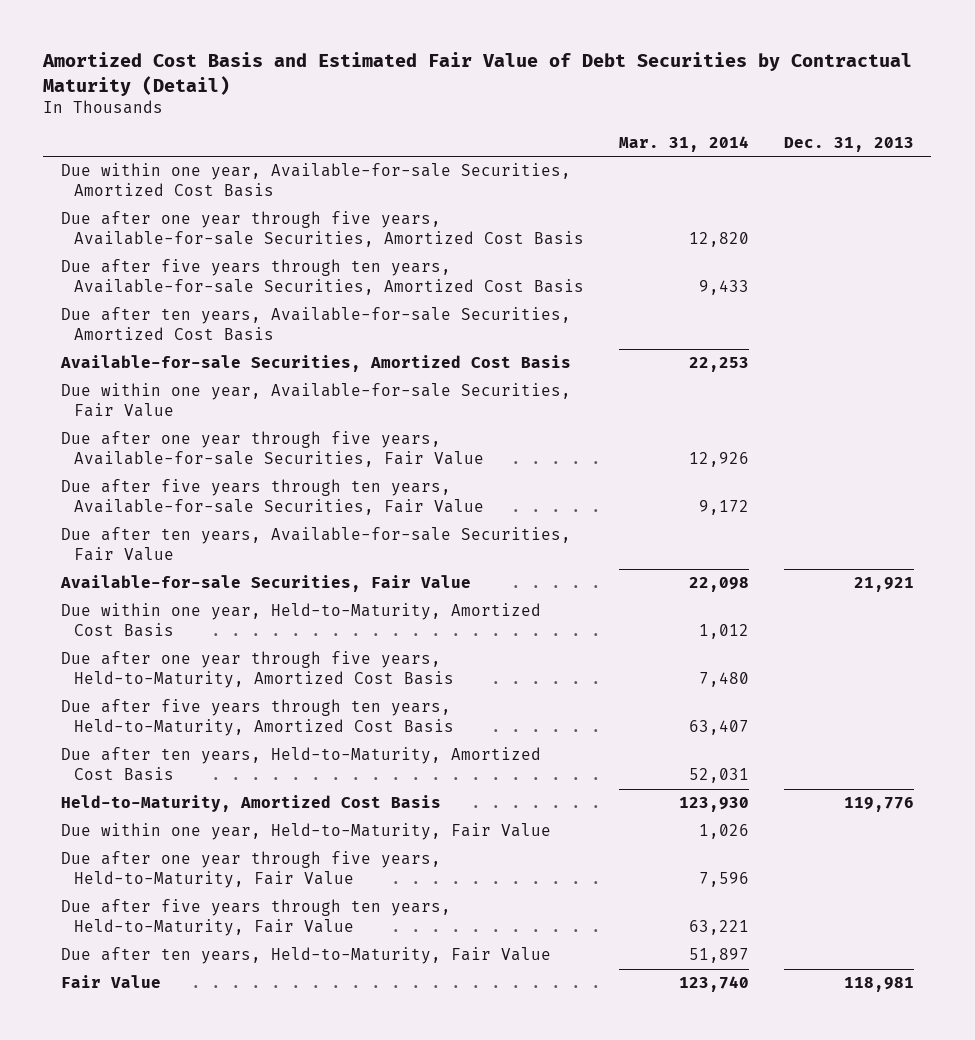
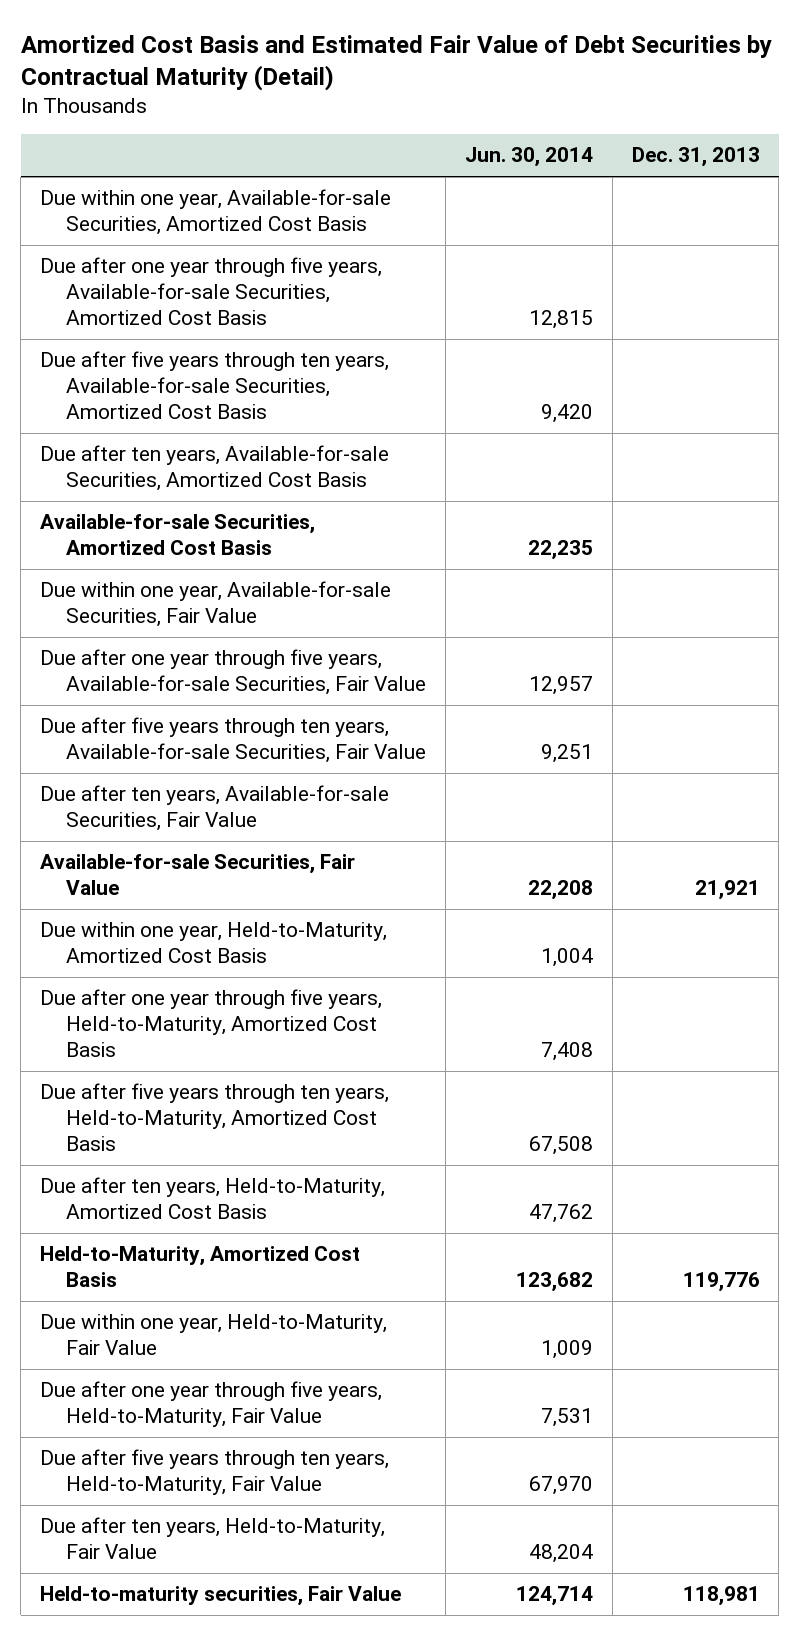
[618,135,749,152] Mar. 31, 2014 -> none
none -> [464,147,593,168] Jun. 30, 2014
[60,975,161,989] Fair Value -> [40,1586,402,1607] Held-to-maturity securities, Fair Value

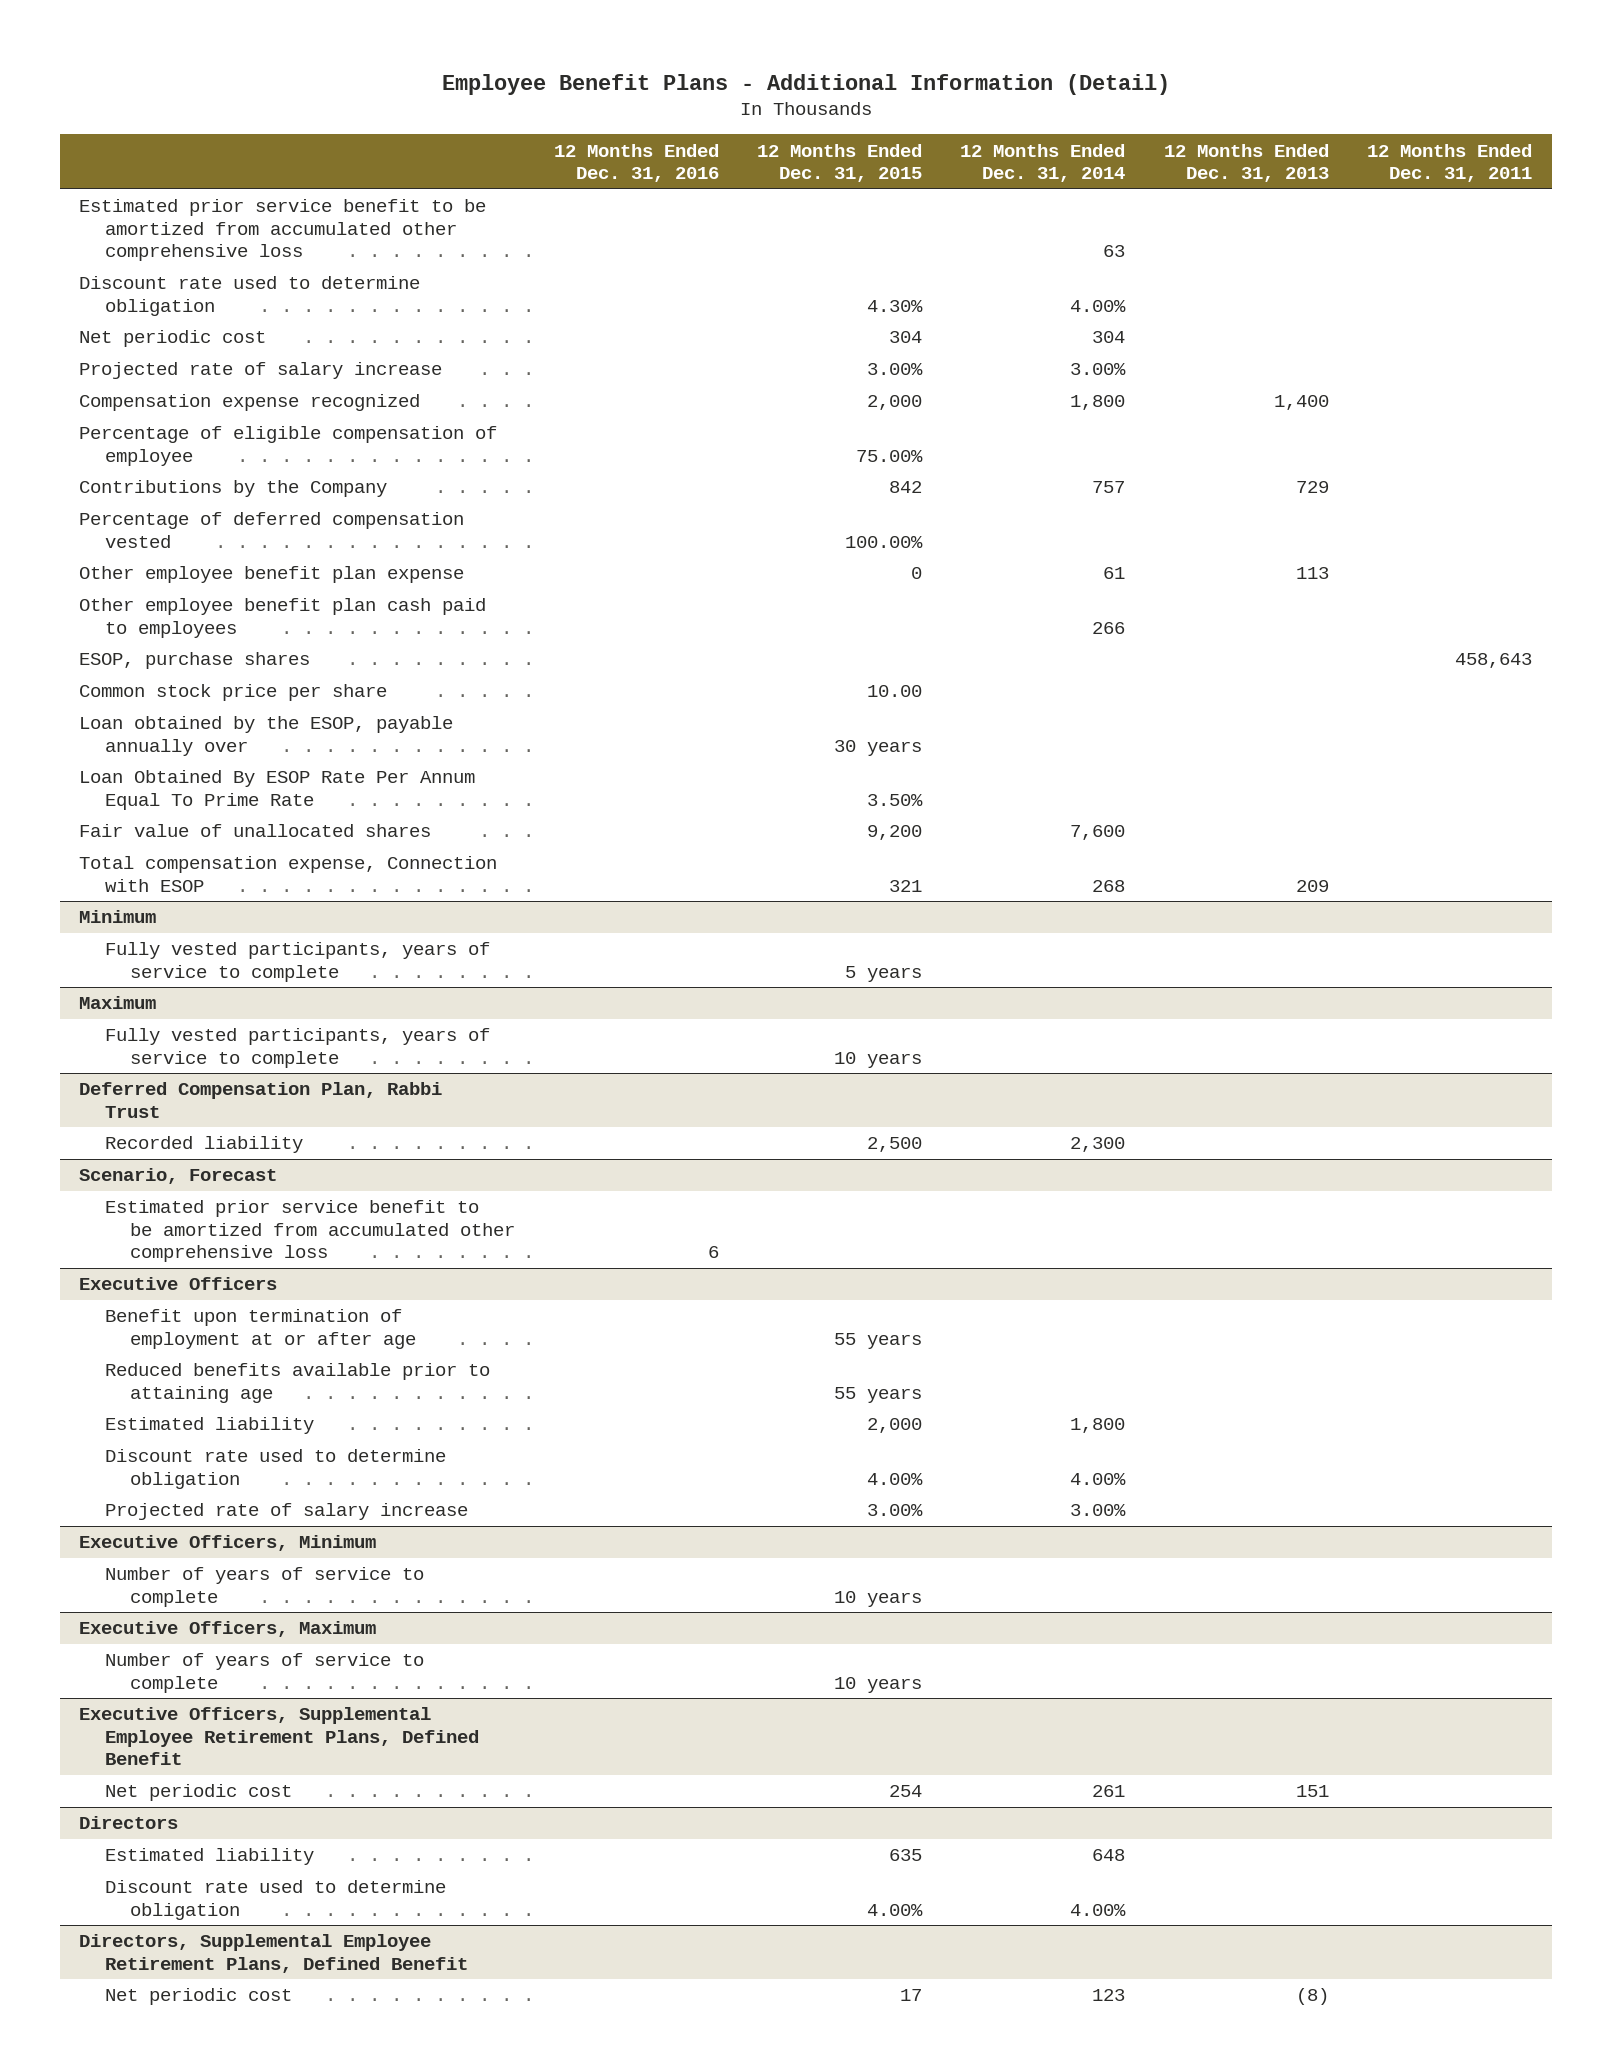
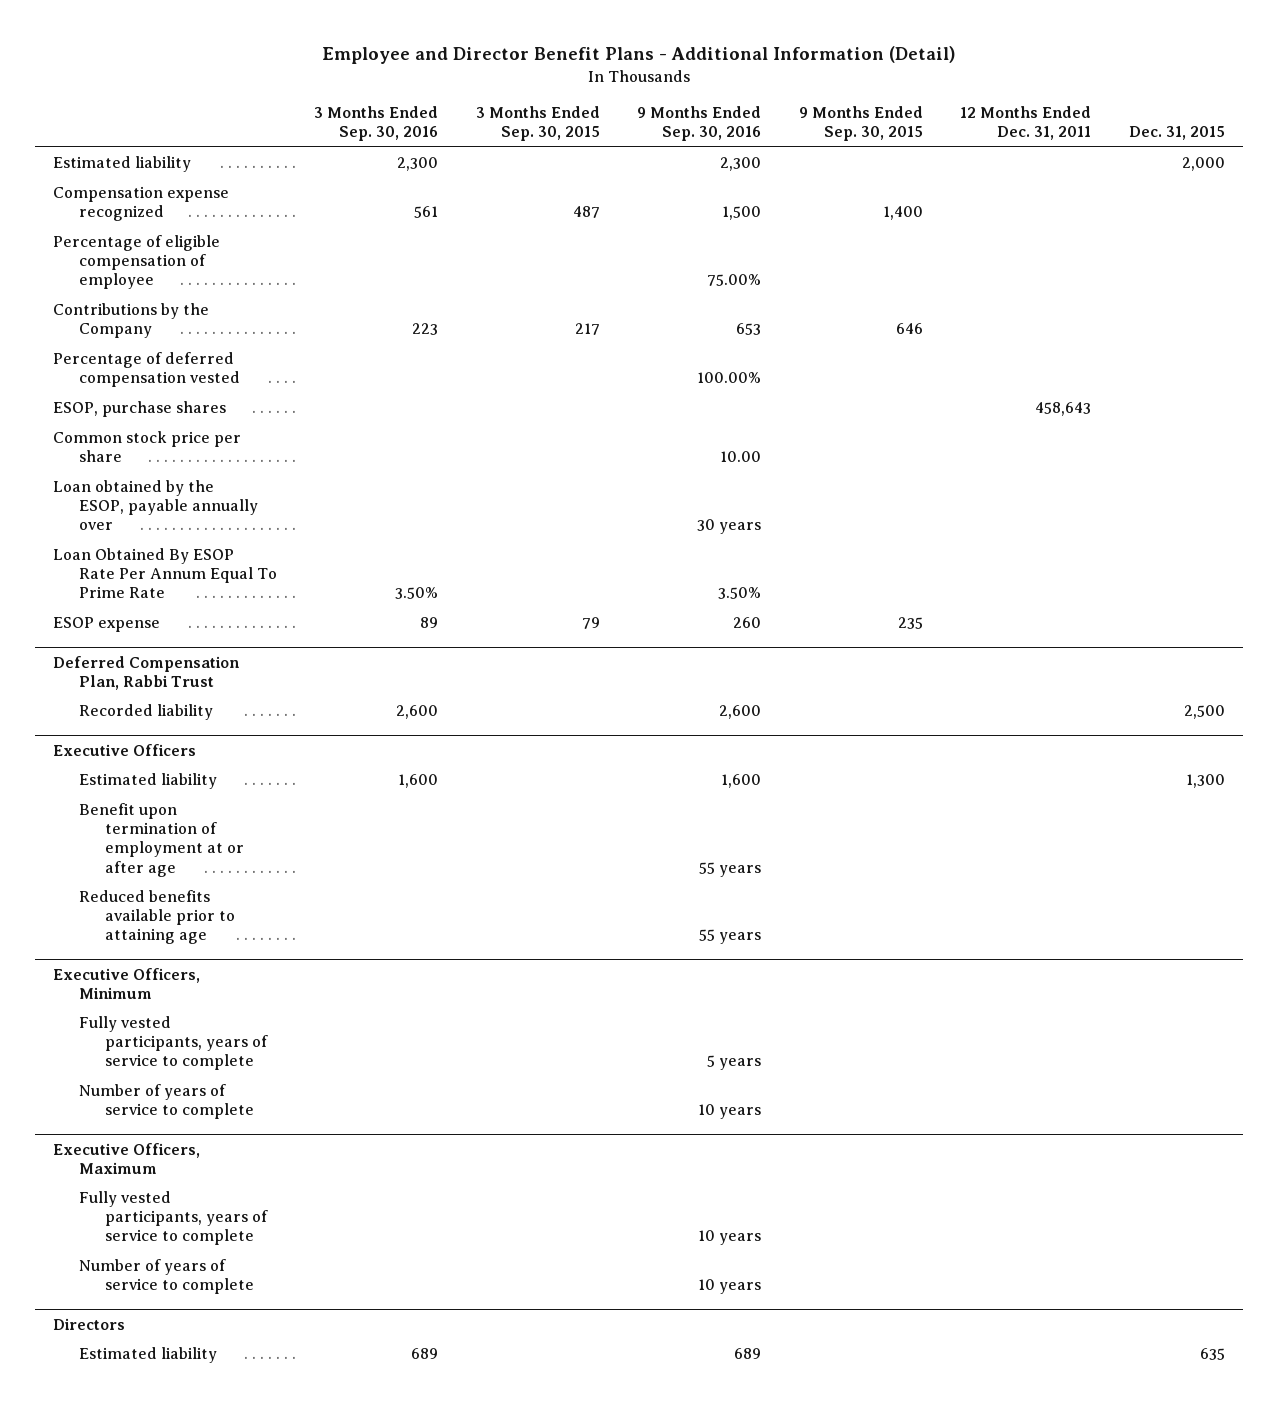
[441,73,1170,95] Employee Benefit Plans - Additional Information (Detail) -> [321,45,956,64] Employee and Director Benefit Plans - Additional Information (Detail)
[553,143,719,182] 12 Months Ended Dec. 31, 2016 -> none
[757,143,923,182] 12 Months Ended Dec. 31, 2015 -> none
[960,143,1126,182] 12 Months Ended Dec. 31, 2014 -> none
[1163,143,1329,182] 12 Months Ended Dec. 31, 2013 -> none
none -> [314,106,439,142] 3 Months Ended Sep. 30, 2016
none -> [475,106,600,142] 3 Months Ended Sep. 30, 2015
none -> [637,106,762,142] 9 Months Ended Sep. 30, 2016
none -> [798,106,923,142] 9 Months Ended Sep. 30, 2015
none -> [1128,126,1225,141] Dec. 31, 2015
[79,199,487,261] Estimated prior service benefit to be amortized from accumulated other comprehensive loss -> none
[79,276,421,316] Discount rate used to determine obligation -> none
[79,330,267,348] Net periodic cost -> none
[79,362,443,380] Projected rate of salary increase -> none
none -> [53,156,192,173] Estimated liability
[79,566,465,584] Other employee benefit plan expense -> none
[79,598,487,638] Other employee benefit plan cash paid to employees -> none
[79,824,432,838] Fair value of unallocated shares -> none
[79,910,157,924] Minimum -> none
[104,942,490,982] Fully vested participants, years of service to complete -> none
[79,996,157,1010] Maximum -> none
[104,1028,490,1068] Fully vested participants, years of service to complete -> none
[79,856,498,892] Total compensation expense, Connection with ESOP -> [53,617,161,633] ESOP expense
[79,1168,278,1185] Scenario, Forecast -> none
[104,1200,516,1262] Estimated prior service benefit to be amortized from accumulated other comprehensive loss -> none
[104,1417,314,1435] Estimated liability -> [79,773,218,790] Estimated liability
[104,1449,446,1489] Discount rate used to determine obligation -> none
[104,1503,468,1521] Projected rate of salary increase -> none
none -> [79,1016,268,1071] Fully vested participants, years of service to complete
none -> [79,1191,268,1246] Fully vested participants, years of service to complete
[79,1707,479,1765] Executive Officers, Supplemental Employee Retirement Plans, Defined Benefit -> none
[104,1784,292,1802] Net periodic cost -> none
[104,1880,446,1920] Discount rate used to determine obligation -> none
[79,1934,468,1973] Directors, Supplemental Employee Retirement Plans, Defined Benefit -> none
[104,1988,292,2006] Net periodic cost -> none

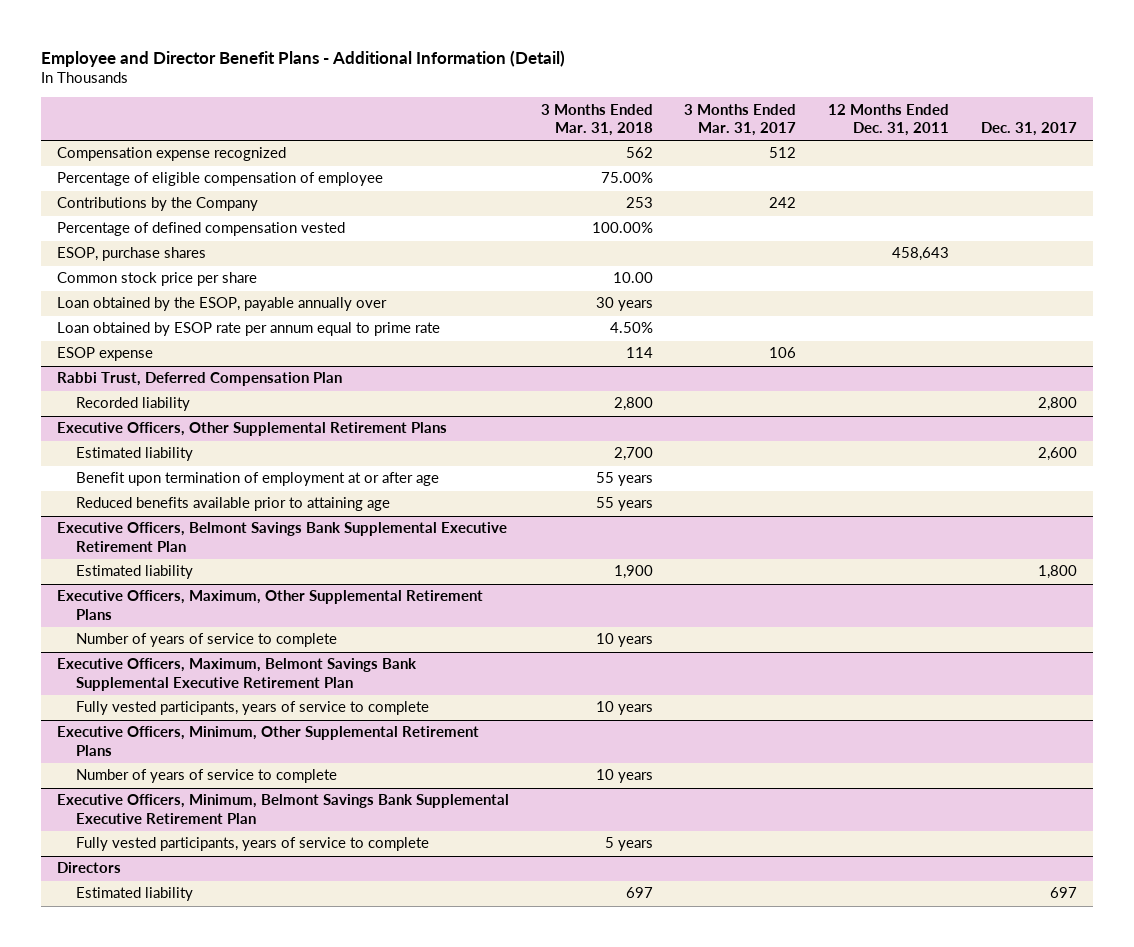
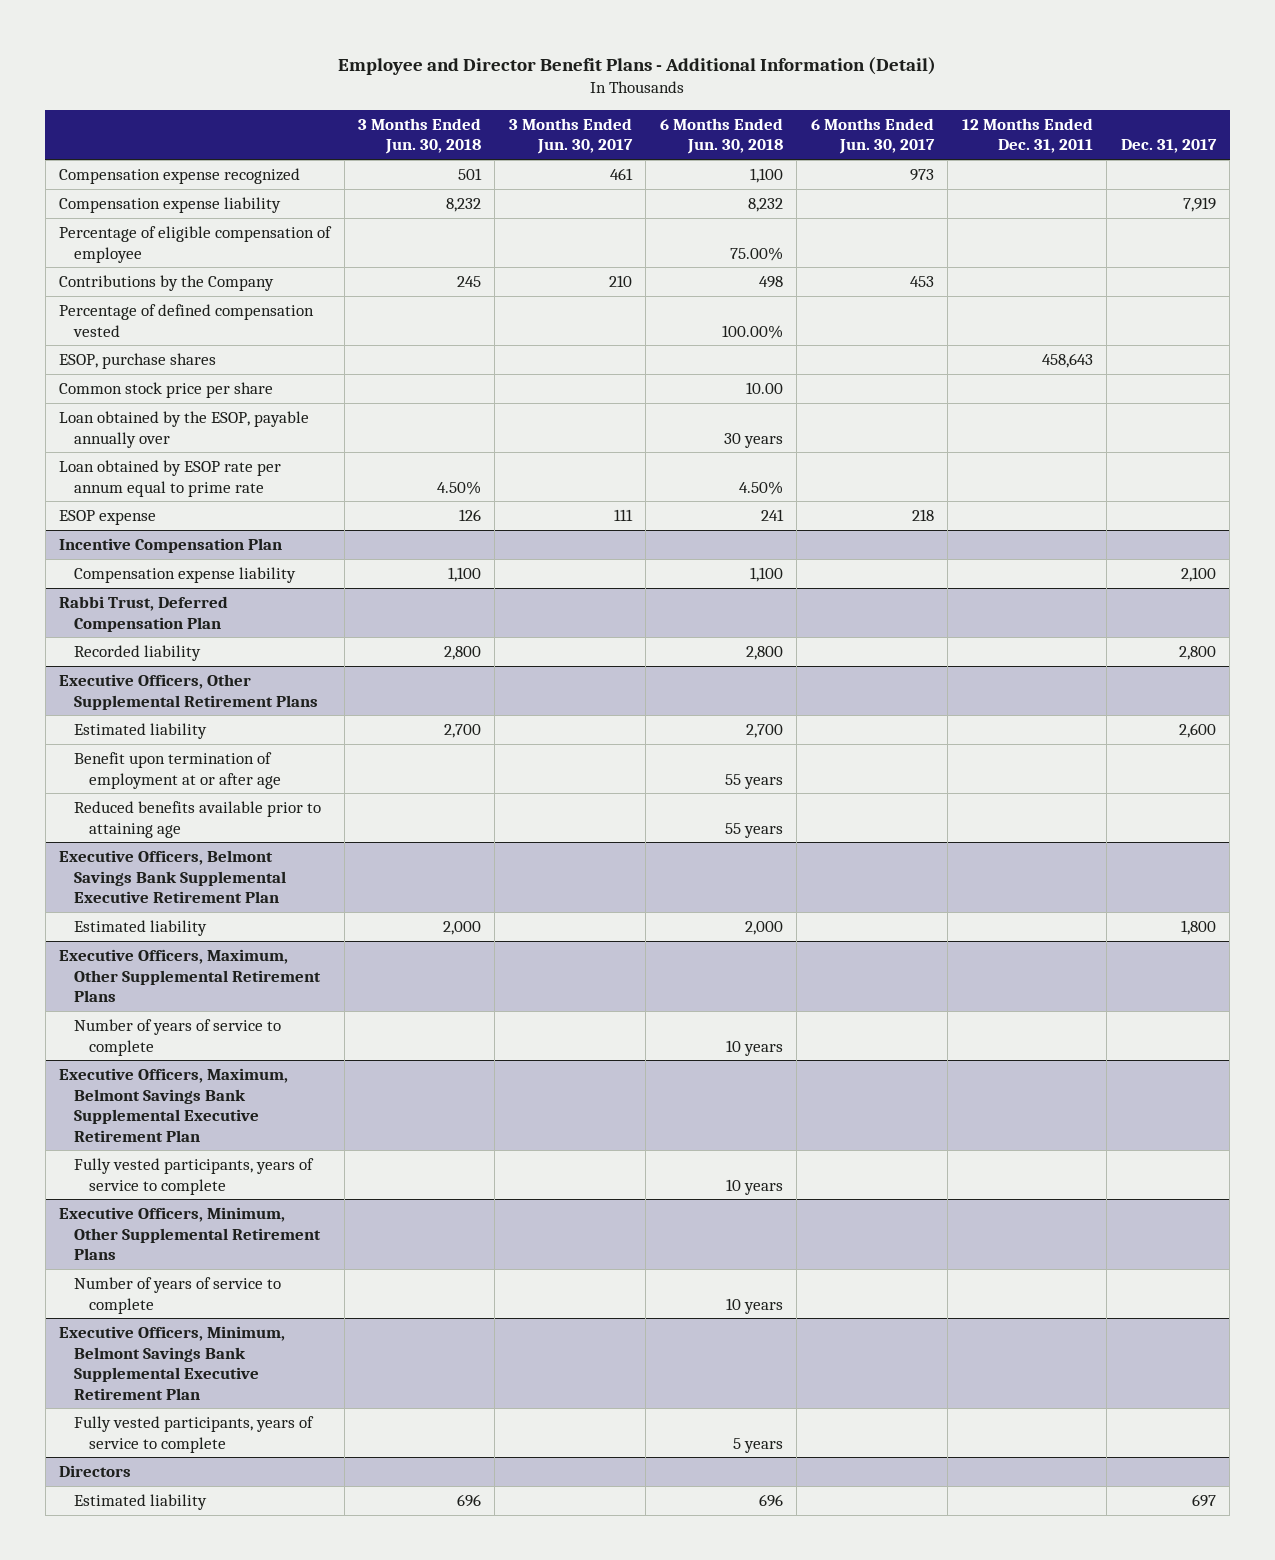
[540,103,653,137] 3 Months Ended Mar. 31, 2018 -> none
[684,103,797,137] 3 Months Ended Mar. 31, 2017 -> none
none -> [357,117,481,155] 3 Months Ended Jun. 30, 2018
none -> [508,117,633,155] 3 Months Ended Jun. 30, 2017
none -> [659,117,783,155] 6 Months Ended Jun. 30, 2018
none -> [810,117,935,155] 6 Months Ended Jun. 30, 2017
none -> [59,197,282,214] Compensation expense liability
none -> [59,538,283,554] Incentive Compensation Plan
none -> [73,567,296,584] Compensation expense liability

